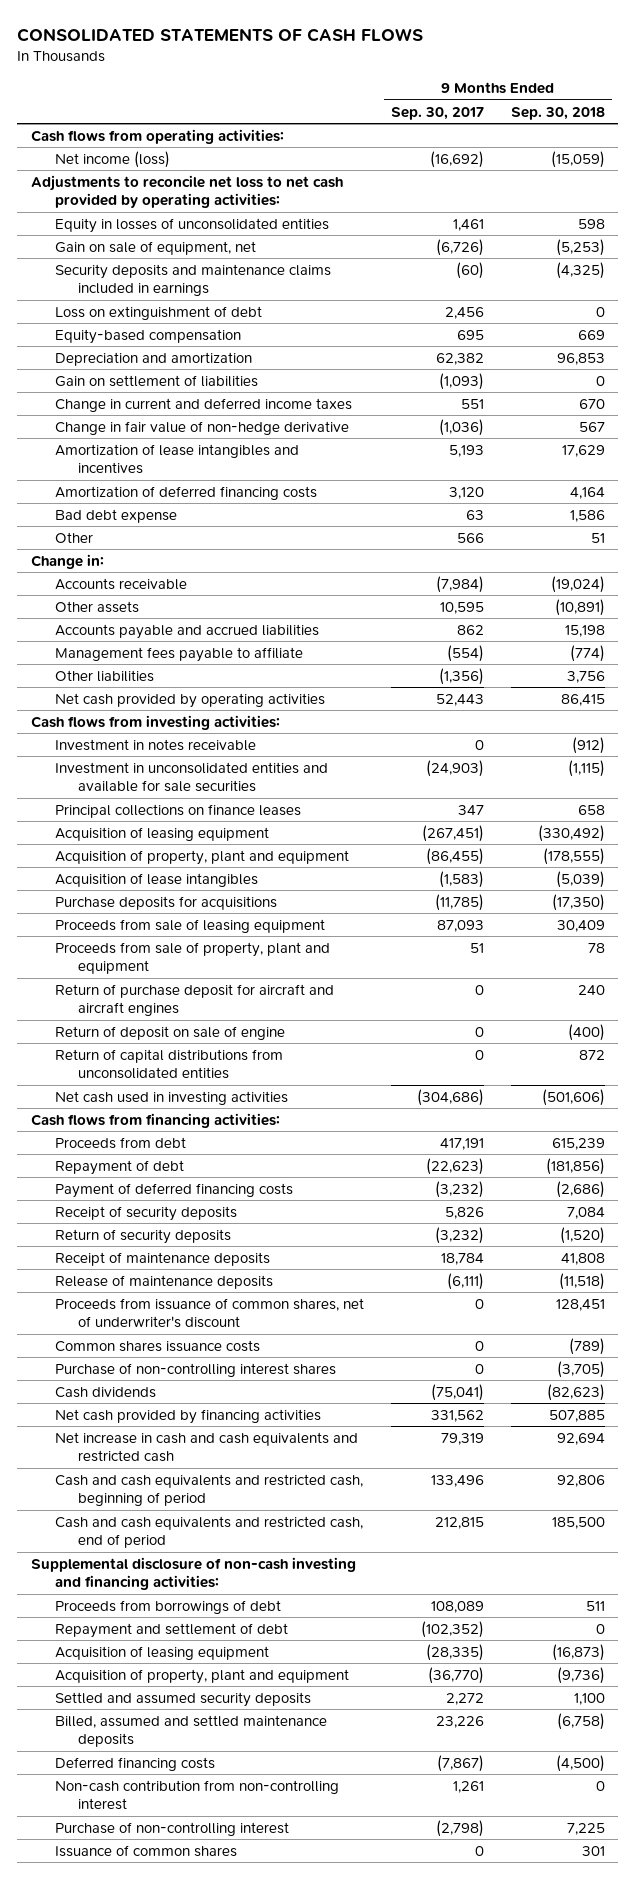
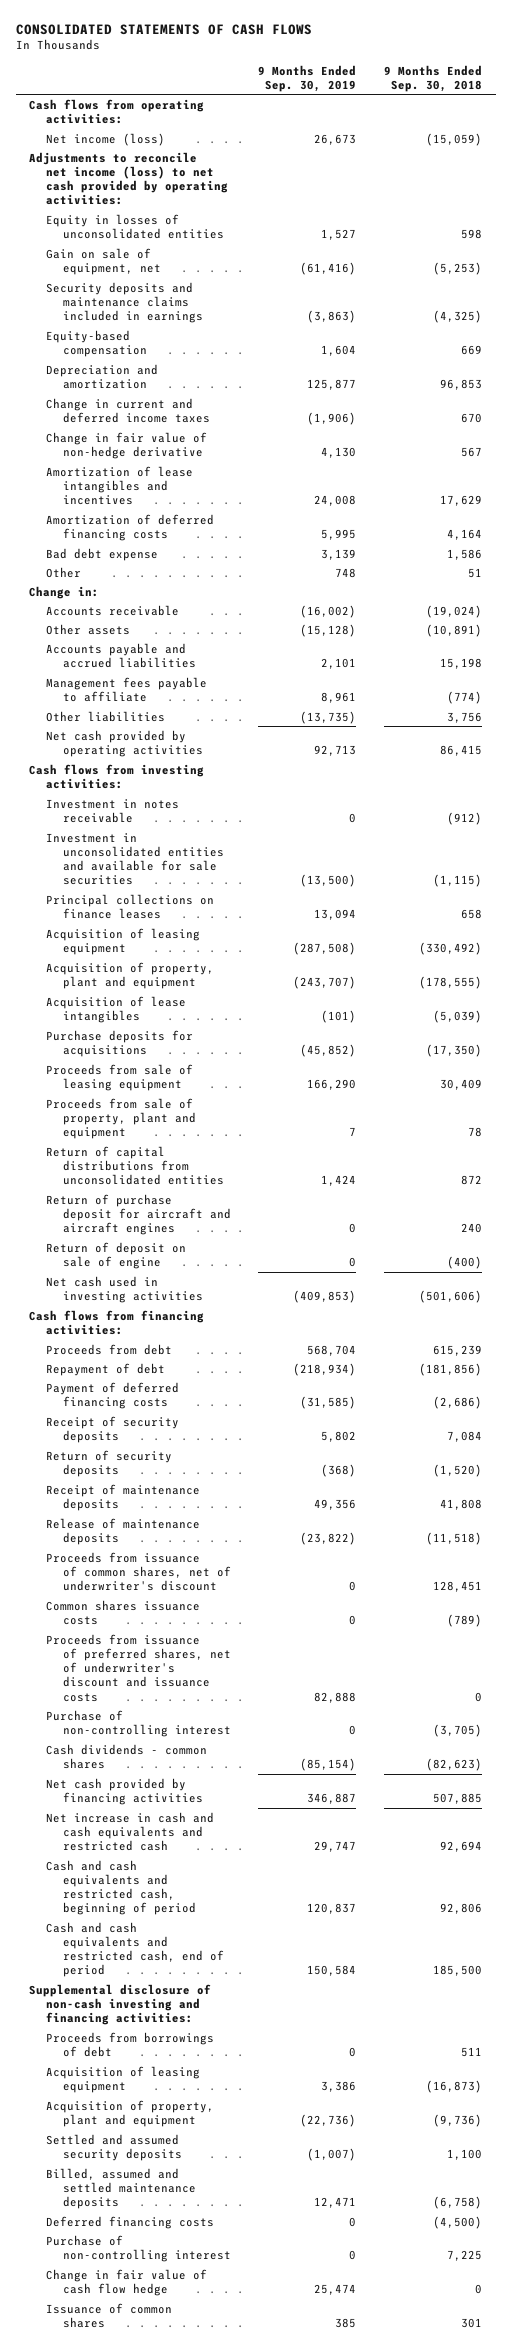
[390,106,484,120] Sep. 30, 2017 -> none
none -> [258,64,357,92] 9 Months Ended Sep. 30, 2019
[31,174,344,209] Adjustments to reconcile net loss to net cash provided by operating activities: -> [29,151,229,206] Adjustments to reconcile net income (loss) to net cash provided by operating activities:
[54,305,262,320] Loss on extinguishment of debt -> none
[54,374,258,387] Gain on settlement of liabilities -> none
[54,1048,283,1080] Return of capital distributions from unconsolidated entities -> [46,1145,224,1186] Return of capital distributions from unconsolidated entities
none -> [46,1633,231,1702] Proceeds from issuance of preferred shares, net of underwriter's discount and issuance costs
[54,1362,336,1377] Purchase of non-controlling interest shares -> [46,1709,231,1738] Purchase of non-controlling interest
[54,1386,156,1398] Cash dividends -> [46,1743,208,1770] Cash dividends - common shares
[54,1622,288,1638] Repayment and settlement of debt -> none
[54,1779,339,1811] Non-cash contribution from non-controlling interest -> none
none -> [46,2268,208,2297] Change in fair value of cash flow hedge

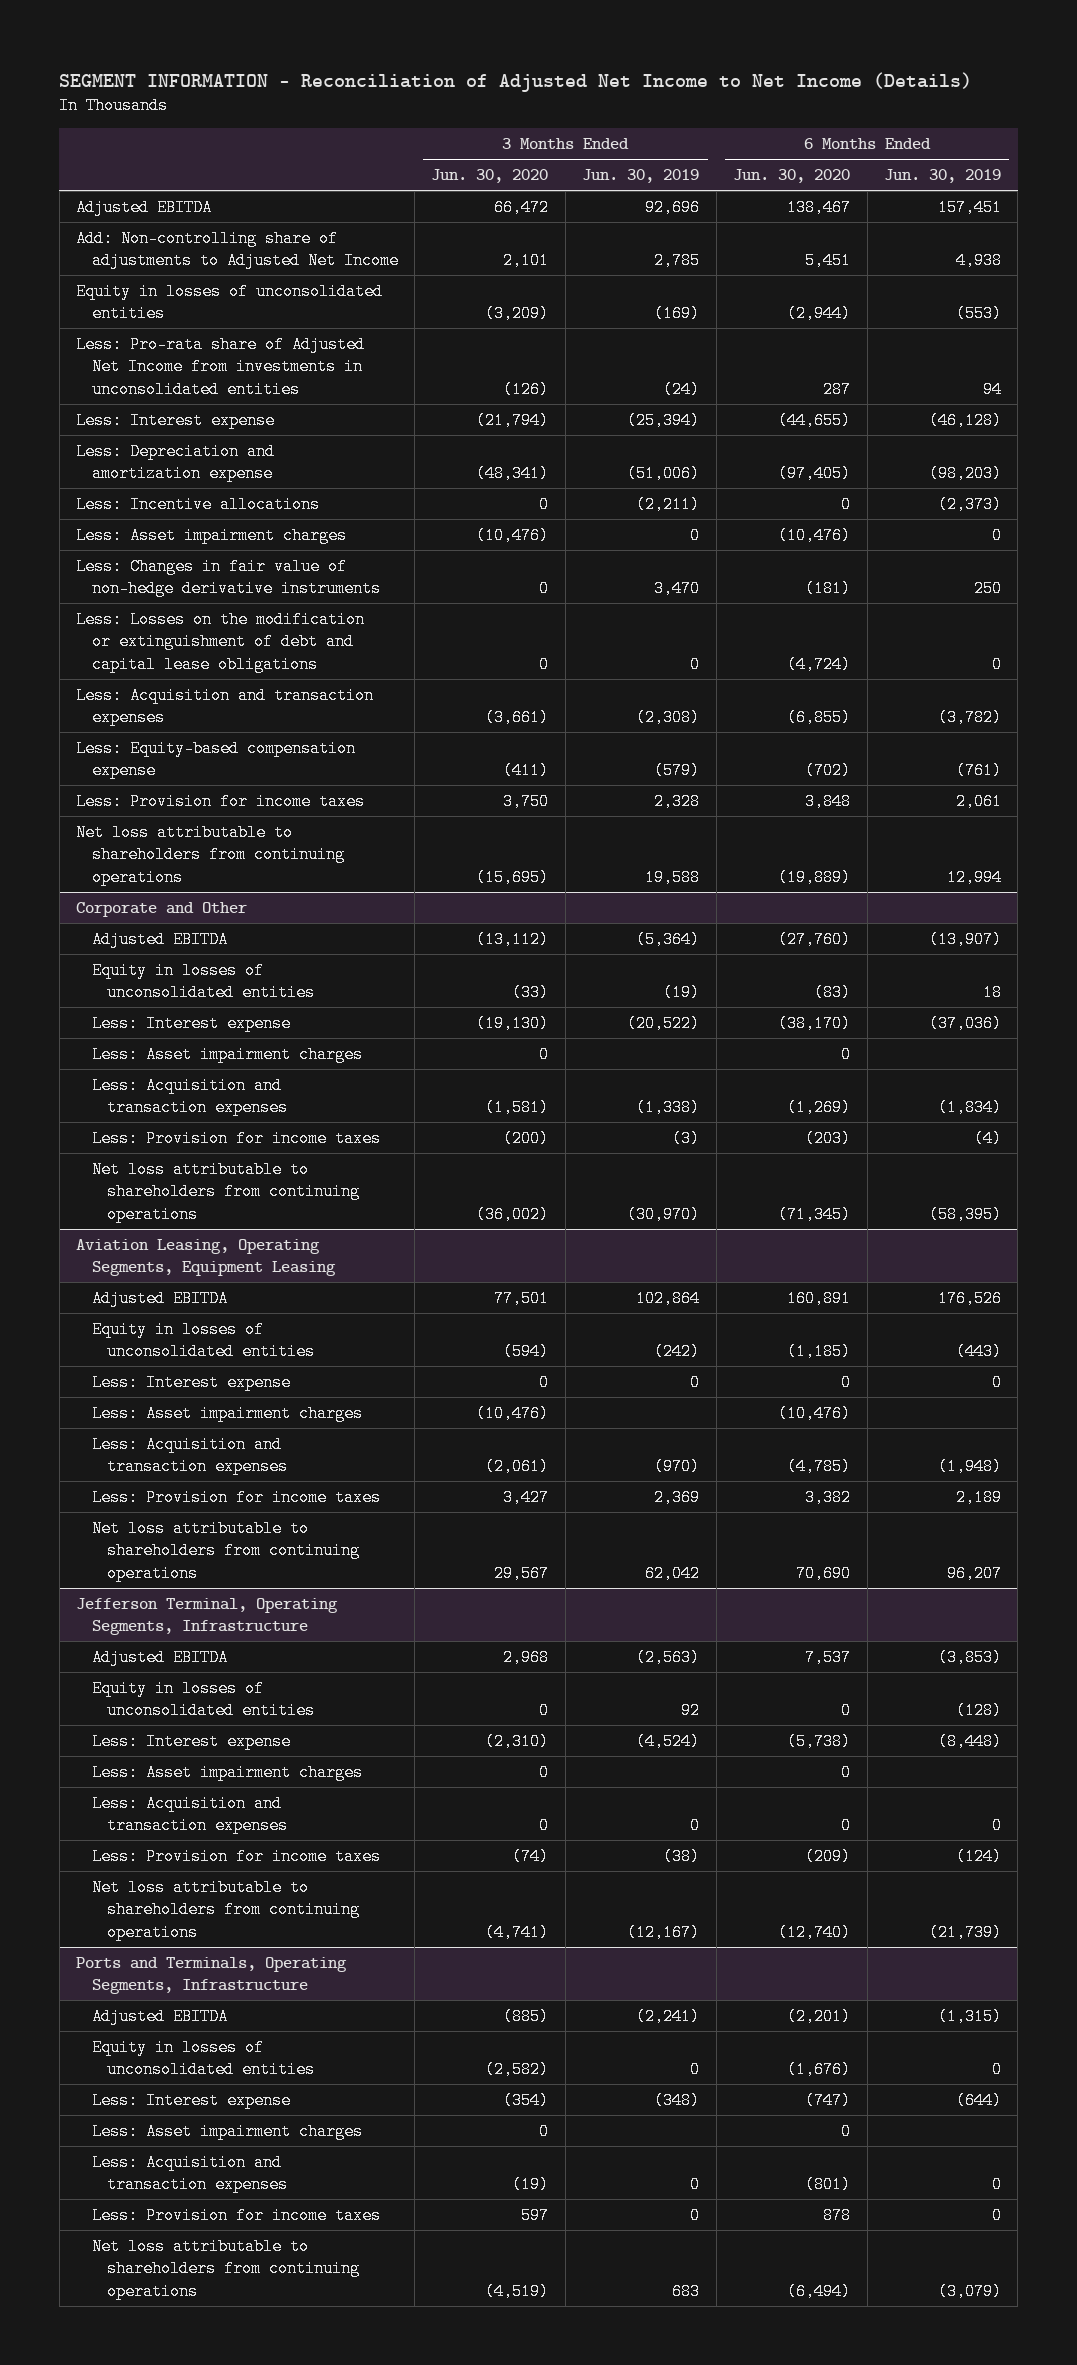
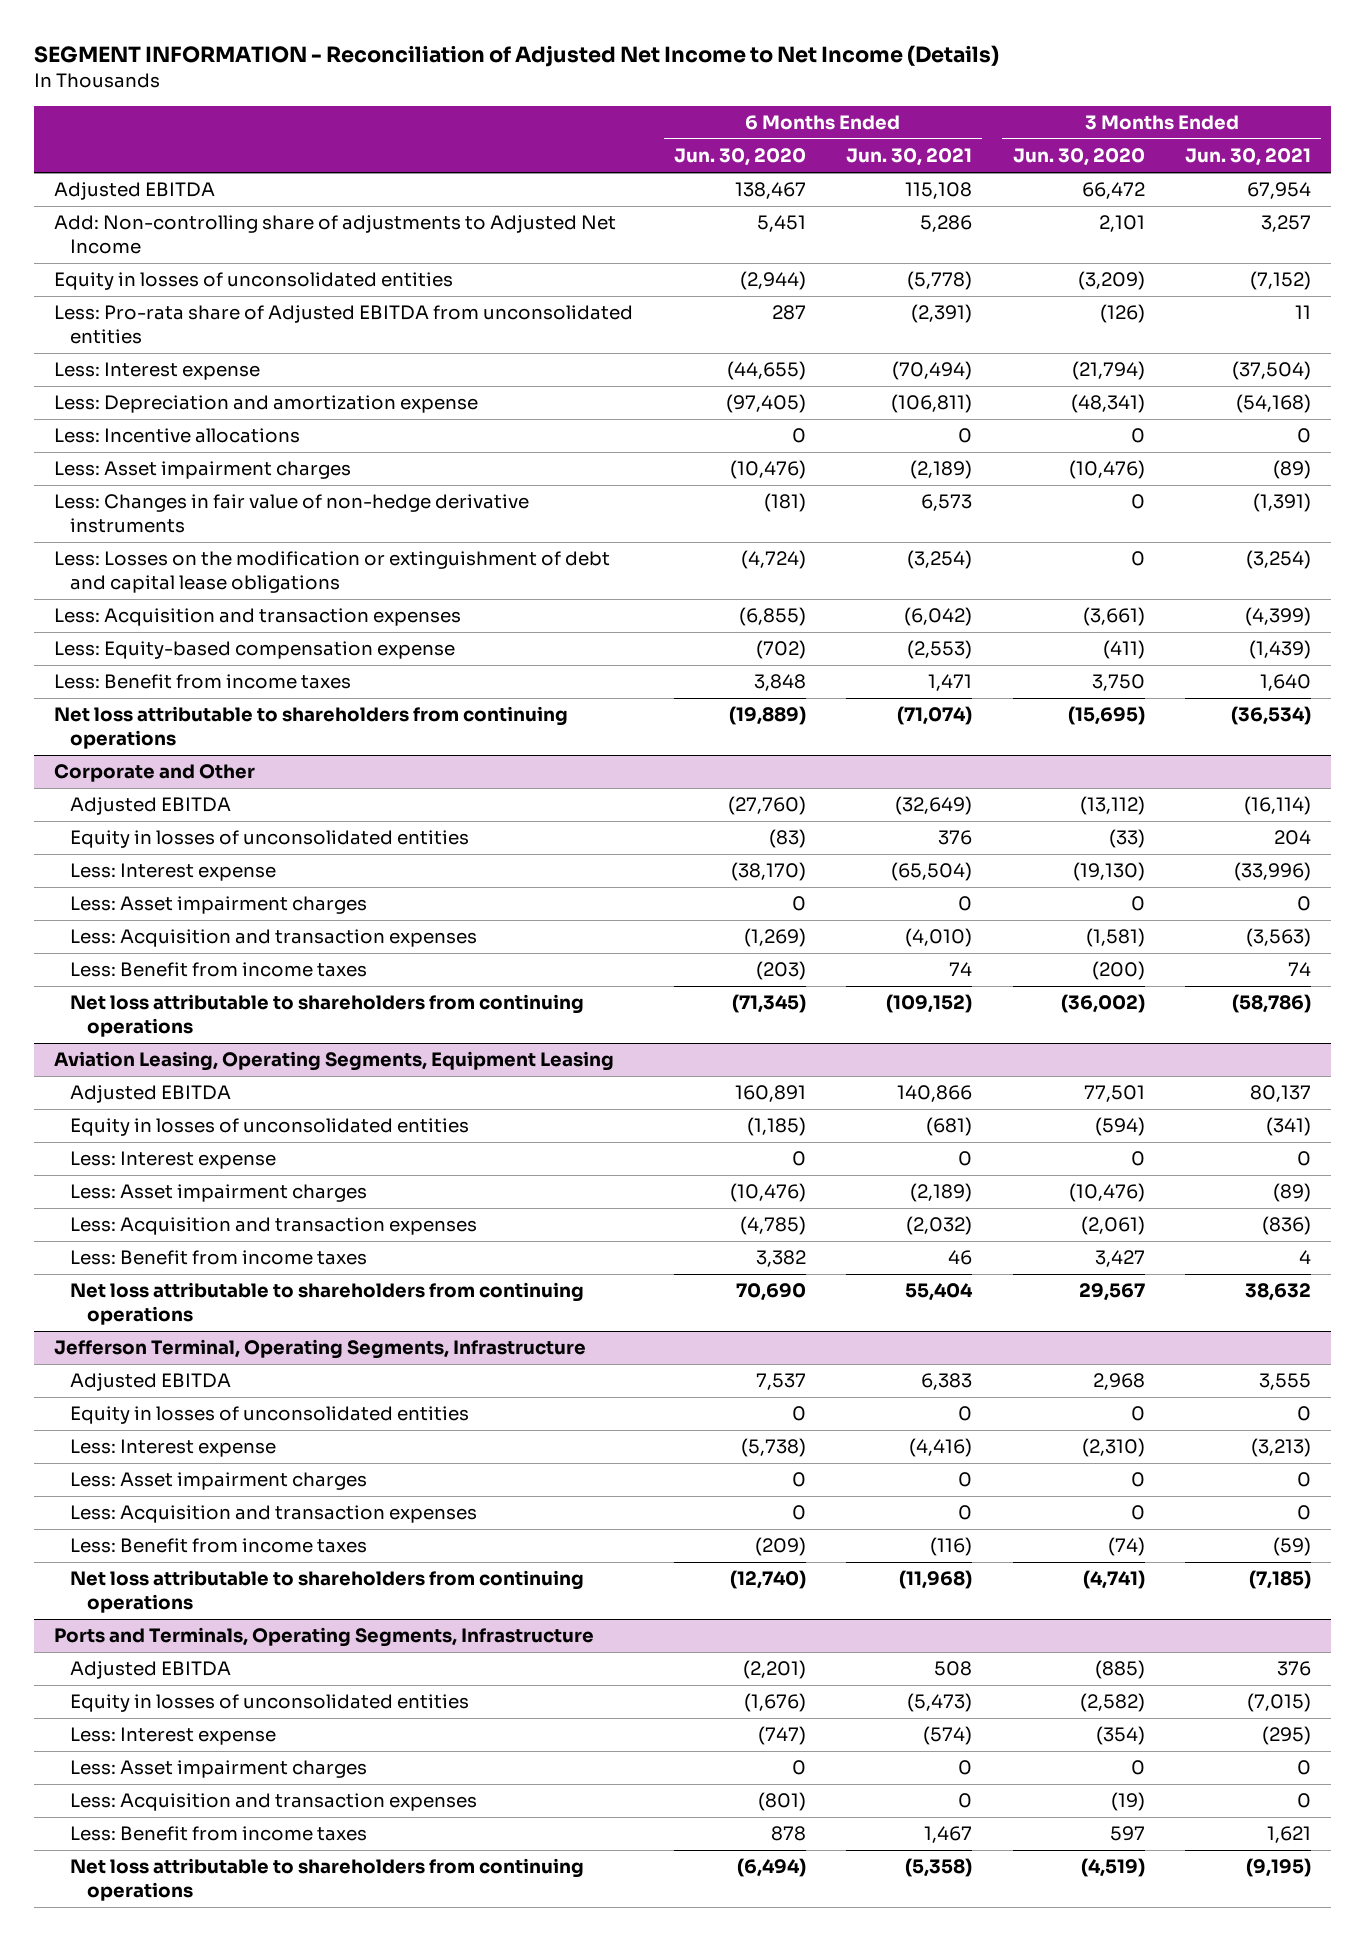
[582,169,700,184] Jun. 30, 2019 -> none
[883,169,1001,184] Jun. 30, 2019 -> none
none -> [846,148,973,167] Jun. 30, 2021
none -> [1185,148,1312,167] Jun. 30, 2021
[76,335,366,398] Less: Pro-rata share of Adjusted Net Income from investments in unconsolidated entities -> [54,305,634,344] Less: Pro-rata share of Adjusted EBITDA from unconsolidated entities
[76,792,366,810] Less: Provision for income taxes -> [54,674,352,690] Less: Benefit from income taxes
[91,1129,381,1147] Less: Provision for income taxes -> [70,962,368,978] Less: Benefit from income taxes
[91,1488,381,1506] Less: Provision for income taxes -> [70,1250,368,1266] Less: Benefit from income taxes
[91,1847,381,1865] Less: Provision for income taxes -> [70,1538,368,1554] Less: Benefit from income taxes
[91,2206,381,2224] Less: Provision for income taxes -> [70,1826,368,1842] Less: Benefit from income taxes

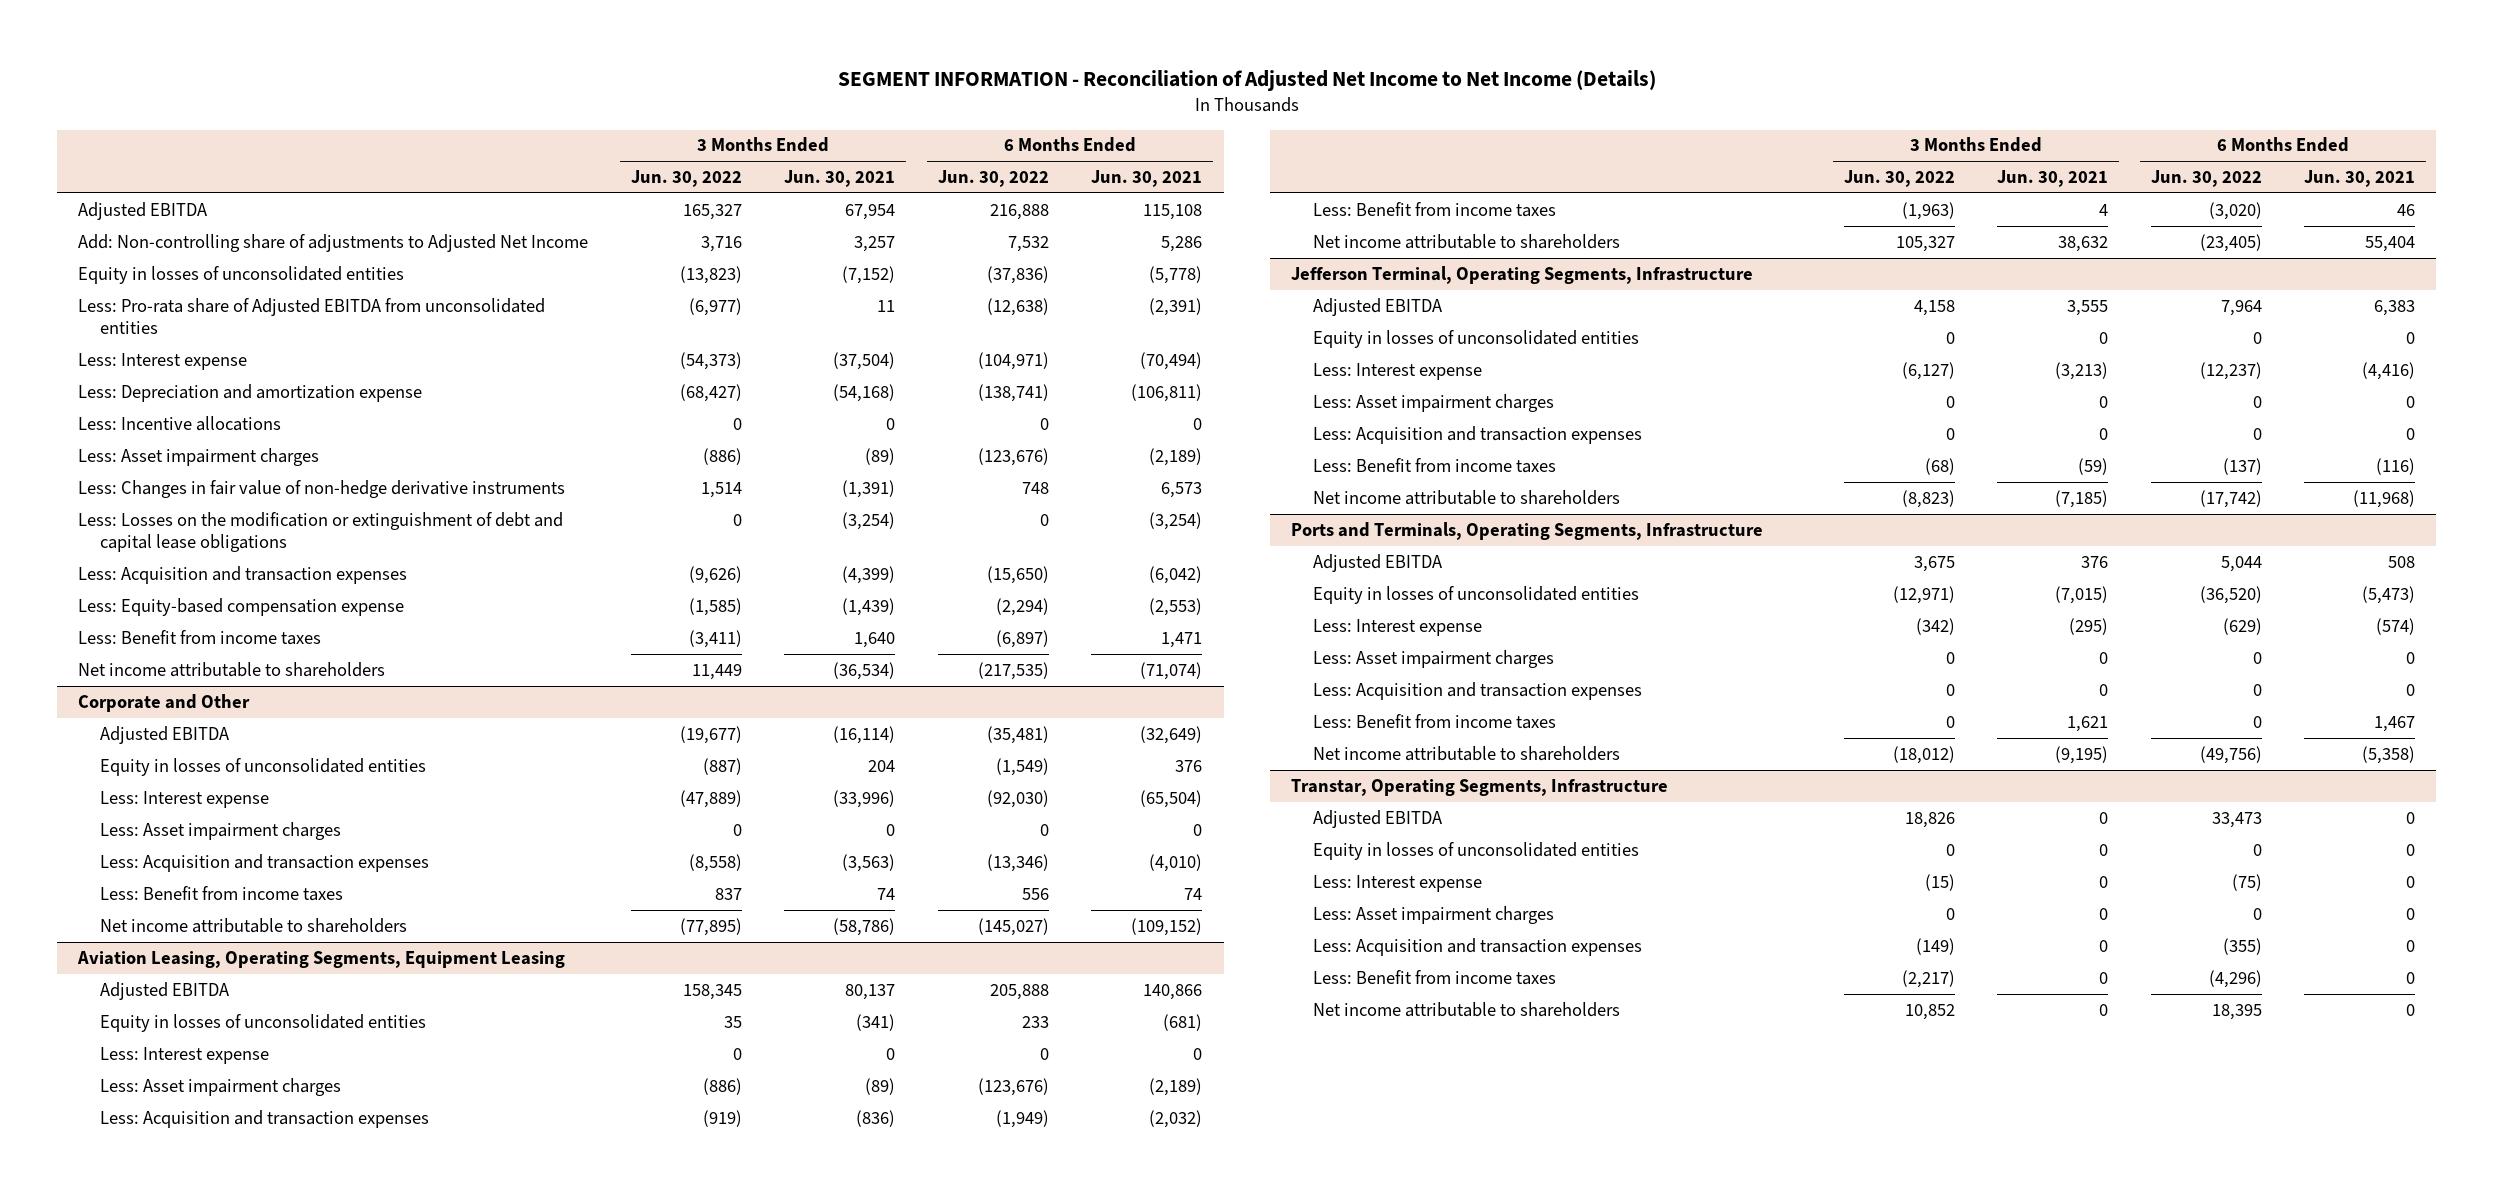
[673,148,806,167] Jun. 30, 2020 -> none
[1012,148,1145,167] Jun. 30, 2020 -> none
none -> [630,169,742,187] Jun. 30, 2022
none -> [937,169,1049,187] Jun. 30, 2022
[54,706,569,749] Net loss attributable to shareholders from continuing operations -> [78,661,386,677] Net income attributable to shareholders
[70,994,585,1037] Net loss attributable to shareholders from continuing operations -> [99,917,407,933] Net income attributable to shareholders
[70,1282,585,1325] Net loss attributable to shareholders from continuing operations -> [1312,233,1620,249] Net income attributable to shareholders
[70,1570,585,1613] Net loss attributable to shareholders from continuing operations -> [1312,489,1620,505] Net income attributable to shareholders
[70,1858,585,1901] Net loss attributable to shareholders from continuing operations -> [1312,745,1620,761] Net income attributable to shareholders
none -> [1291,778,1669,796] Transtar, Operating Segments, Infrastructure
none -> [1312,809,1442,828] Adjusted EBITDA
none -> [1312,841,1639,860] Equity in losses of unconsolidated entities
none -> [1312,874,1482,892] Less: Interest expense
none -> [1312,905,1554,924] Less: Asset impairment charges
none -> [1312,937,1642,956] Less: Acquisition and transaction expenses
none -> [1312,969,1556,985] Less: Benefit from income taxes
none -> [1312,1001,1620,1017] Net income attributable to shareholders

